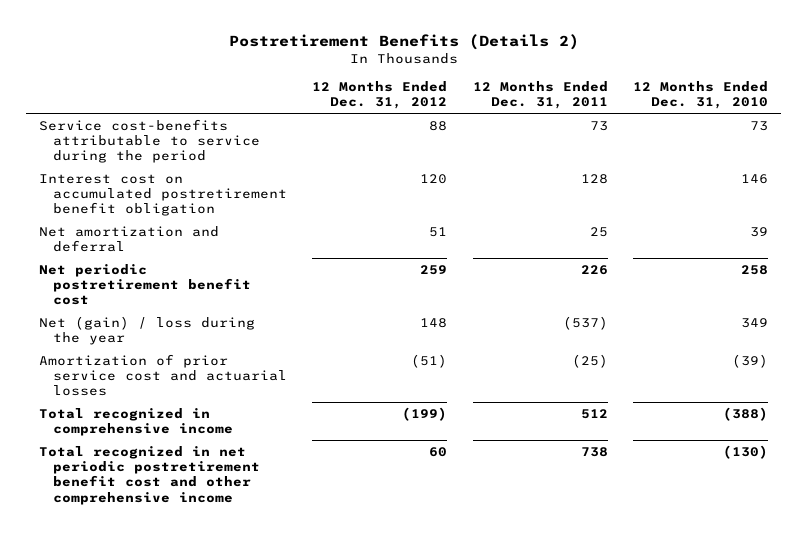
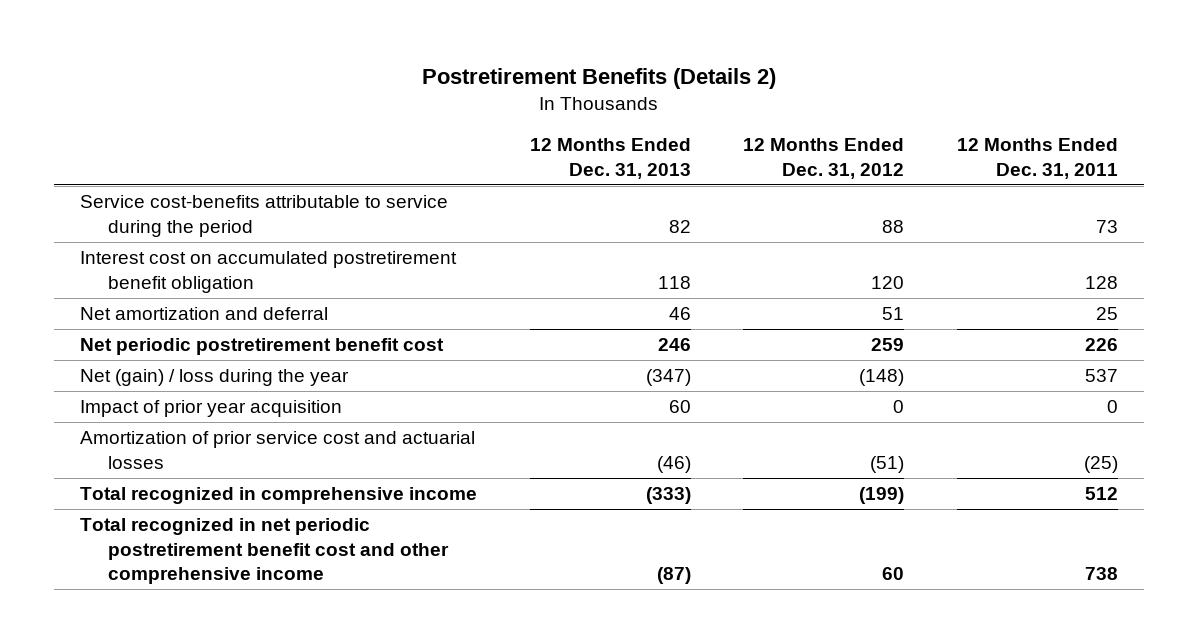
[633,80,769,110] 12 Months Ended Dec. 31, 2010 -> none
none -> [529,138,691,179] 12 Months Ended Dec. 31, 2013
[420,317,448,328] 148 -> [859,369,905,387] (148)
[562,315,608,330] (537) -> [1084,369,1118,383] 537
none -> [80,400,343,418] Impact of prior year acquisition

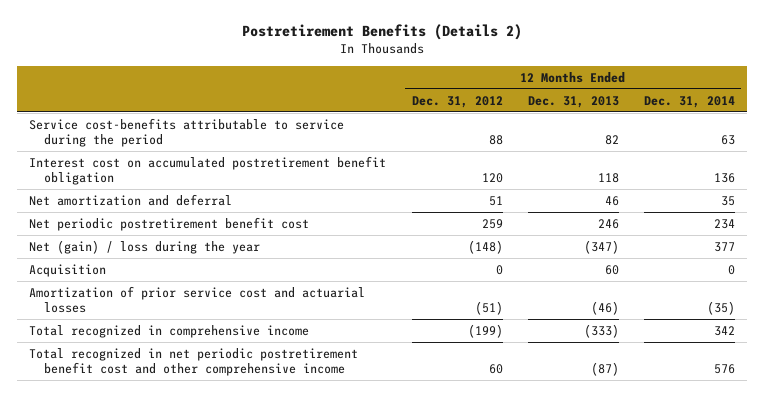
[956,138,1118,179] 12 Months Ended Dec. 31, 2011 -> none
none -> [643,95,735,108] Dec. 31, 2014
[80,400,343,418] Impact of prior year acquisition -> none
none -> [29,263,107,277] Acquisition

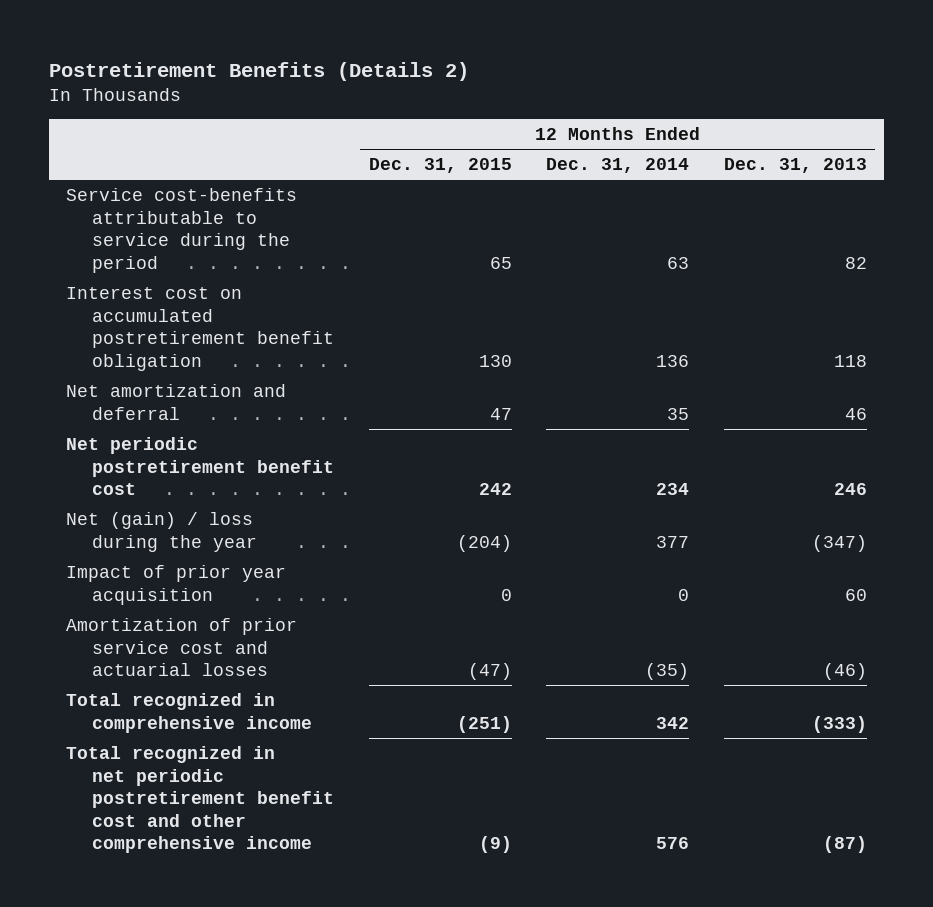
[411,95,503,108] Dec. 31, 2012 -> none
none -> [368,158,512,174] Dec. 31, 2015
[29,263,107,277] Acquisition -> [66,565,287,605] Impact of prior year acquisition

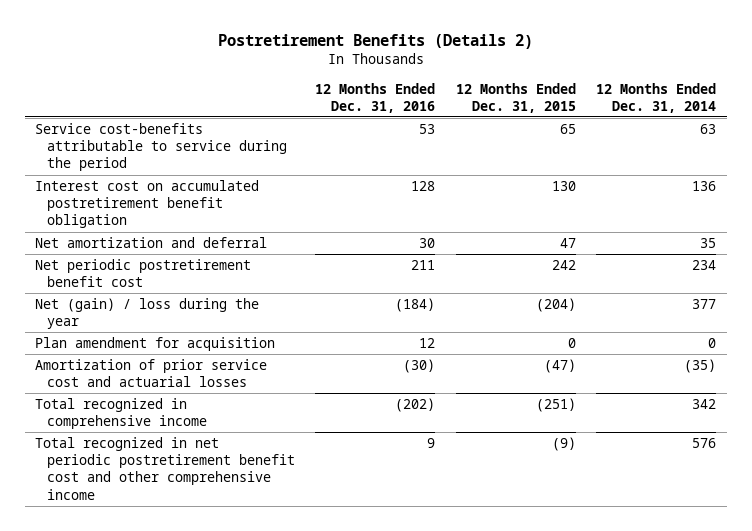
[723,158,867,174] Dec. 31, 2013 -> none
none -> [315,82,436,113] 12 Months Ended Dec. 31, 2016
[66,565,287,605] Impact of prior year acquisition -> none
none -> [35,336,276,351] Plan amendment for acquisition

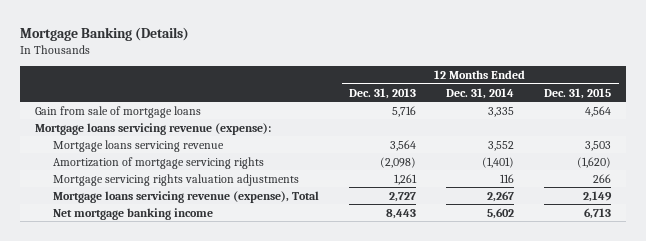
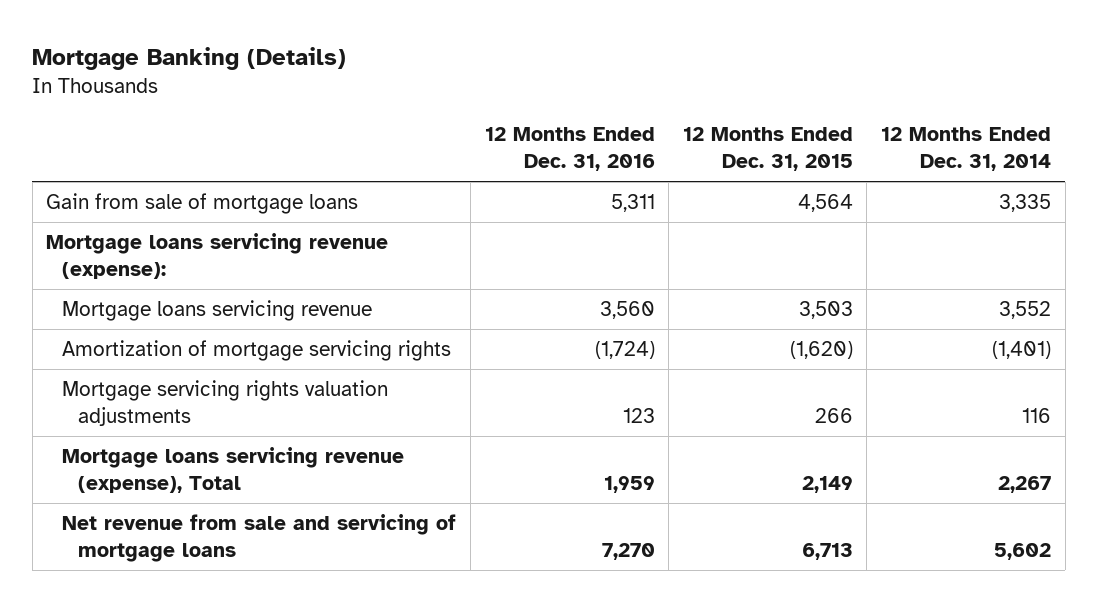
[349,87,417,99] Dec. 31, 2013 -> none
none -> [484,127,655,172] 12 Months Ended Dec. 31, 2016
[53,207,214,220] Net mortgage banking income -> [62,514,457,563] Net revenue from sale and servicing of mortgage loans

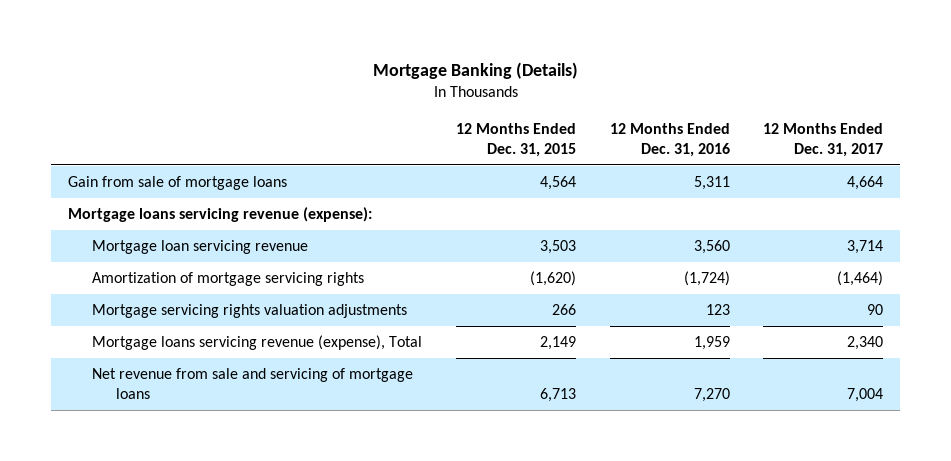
[880,127,1051,172] 12 Months Ended Dec. 31, 2014 -> none
none -> [763,122,884,157] 12 Months Ended Dec. 31, 2017
[62,300,373,322] Mortgage loans servicing revenue -> [92,240,309,255] Mortgage loan servicing revenue

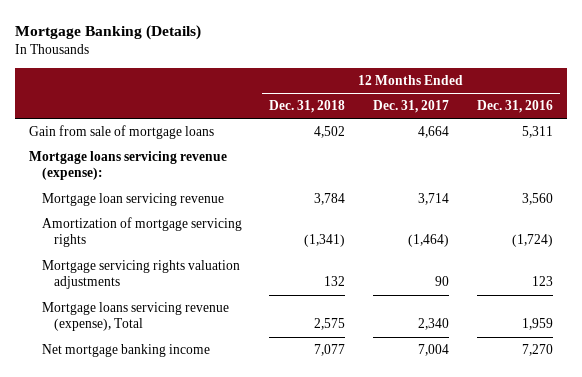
[455,122,576,157] 12 Months Ended Dec. 31, 2015 -> none
none -> [269,100,346,114] Dec. 31, 2018
[92,368,414,400] Net revenue from sale and servicing of mortgage loans -> [41,344,210,358] Net mortgage banking income

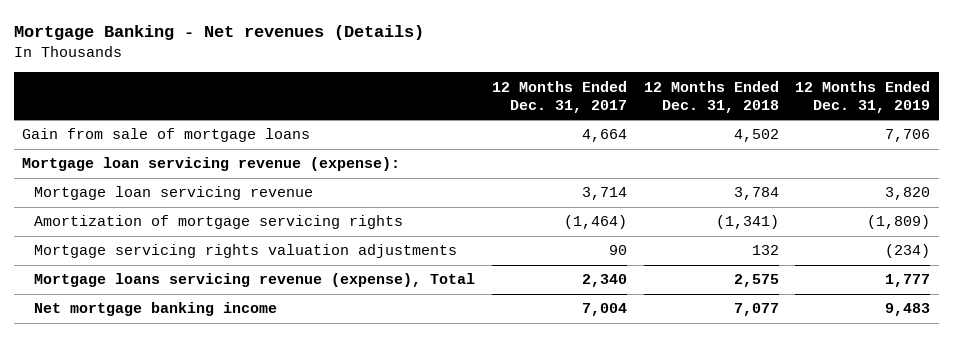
[15,25,202,41] Mortgage Banking (Details) -> [14,25,425,41] Mortgage Banking - Net revenues (Details)
[476,100,553,114] Dec. 31, 2016 -> none
none -> [795,80,931,113] 12 Months Ended Dec. 31, 2019
[29,151,228,181] Mortgage loans servicing revenue (expense): -> [22,157,401,172] Mortgage loan servicing revenue (expense):

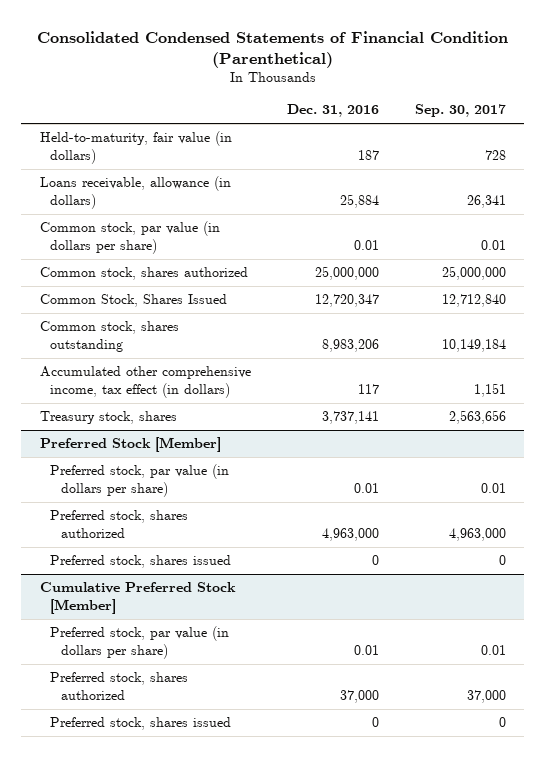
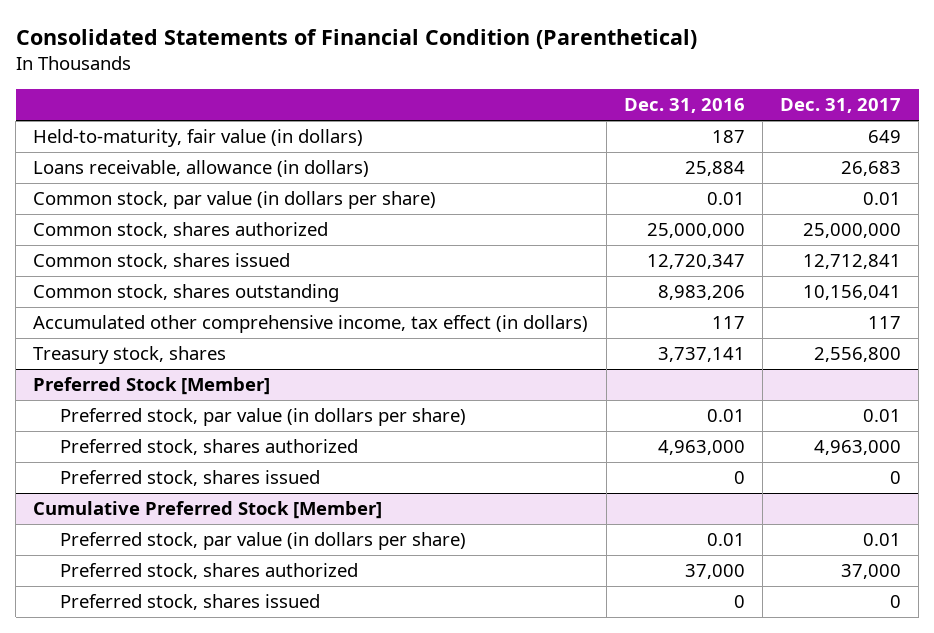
[36,30,508,68] Consolidated Condensed Statements of Financial Condition (Parenthetical) -> [15,28,697,49] Consolidated Statements of Financial Condition (Parenthetical)
[415,104,507,118] Sep. 30, 2017 -> none
none -> [780,98,902,114] Dec. 31, 2017
[39,294,227,308] Common Stock, Shares Issued -> [33,253,291,270] Common stock, shares issued

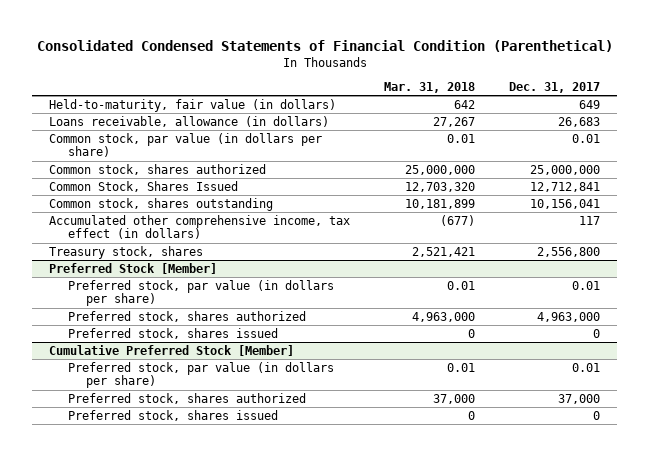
[15,28,697,49] Consolidated Statements of Financial Condition (Parenthetical) -> [36,39,613,52] Consolidated Condensed Statements of Financial Condition (Parenthetical)
[623,98,745,114] Dec. 31, 2016 -> none
none -> [384,82,476,94] Mar. 31, 2018
[33,253,291,270] Common stock, shares issued -> [49,180,239,192] Common Stock, Shares Issued

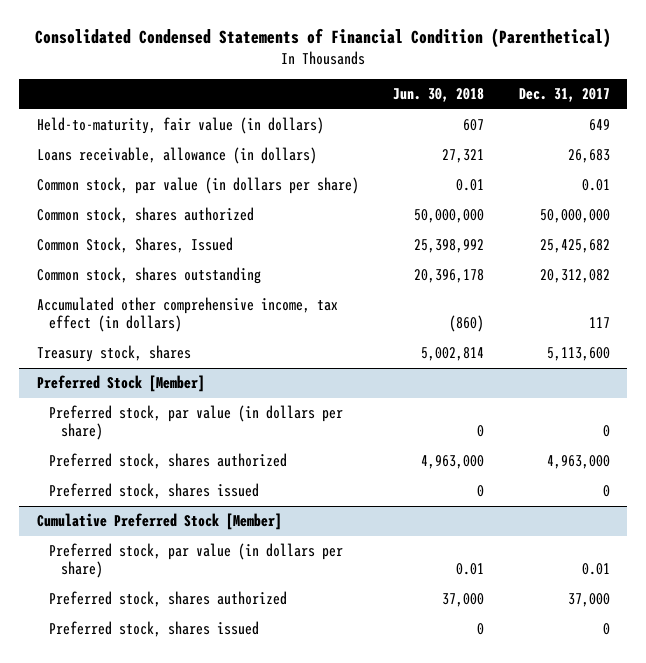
[384,82,476,94] Mar. 31, 2018 -> none
none -> [393,88,485,103] Jun. 30, 2018
[530,164,601,175] 25,000,000 -> [539,209,610,224] 50,000,000
[49,180,239,192] Common Stock, Shares Issued -> [36,237,233,254] Common Stock, Shares, Issued
[530,181,601,192] 12,712,841 -> [539,239,610,254] 25,425,682
[530,198,601,209] 10,156,041 -> [539,269,610,284] 20,312,082
[537,246,601,257] 2,556,800 -> [546,347,610,362] 5,113,600
[572,280,601,290] 0.01 -> [602,425,610,438] 0

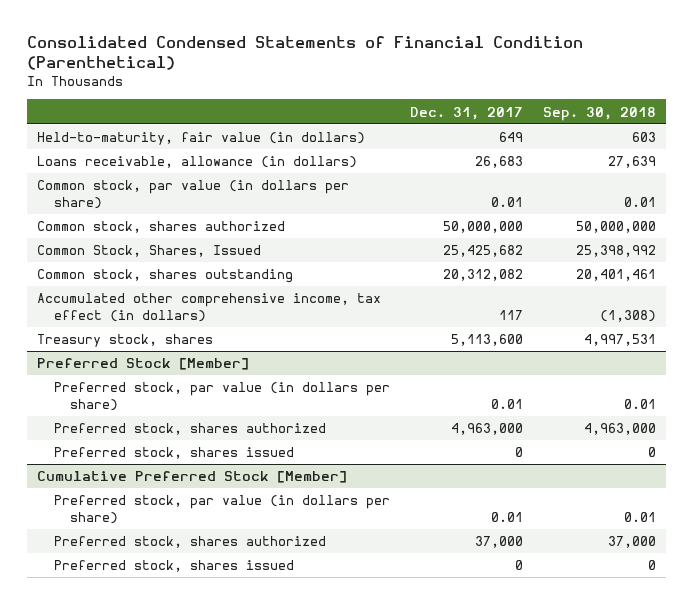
[393,88,485,103] Jun. 30, 2018 -> none
none -> [542,106,656,121] Sep. 30, 2018
[602,425,610,438] 0 -> [490,398,523,409] 0.01

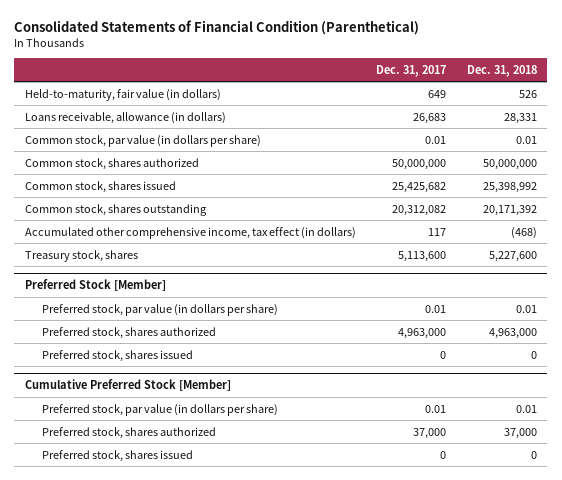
[27,35,584,71] Consolidated Condensed Statements of Financial Condition (Parenthetical) -> [14,19,420,35] Consolidated Statements of Financial Condition (Parenthetical)
[542,106,656,121] Sep. 30, 2018 -> none
none -> [467,64,538,77] Dec. 31, 2018
[37,245,262,258] Common Stock, Shares, Issued -> [24,180,176,193] Common stock, shares issued

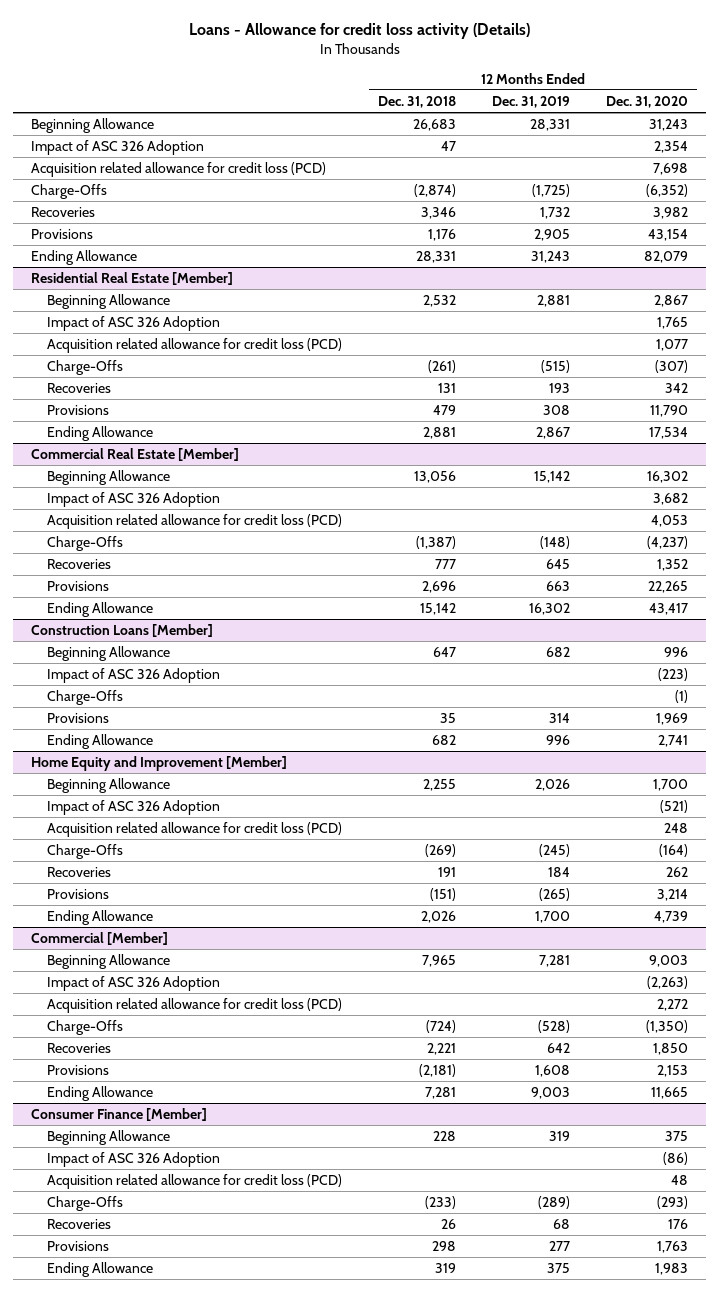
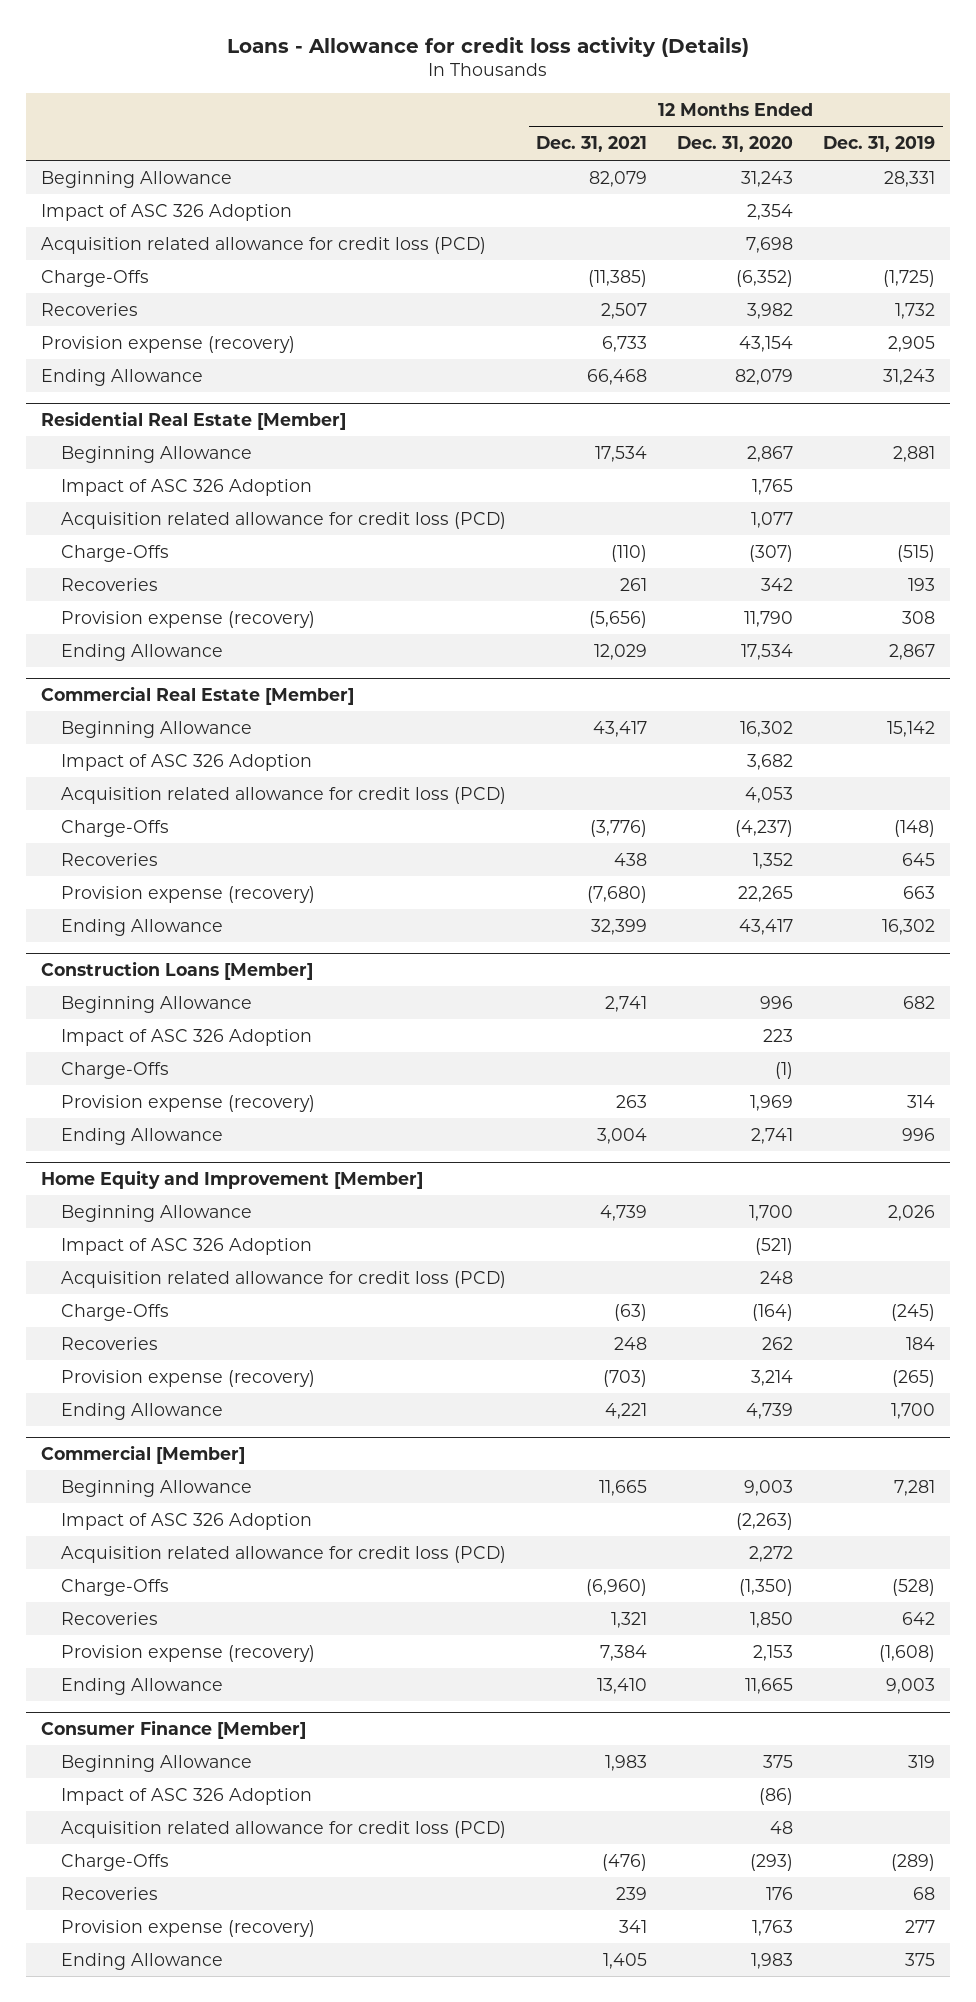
[378,95,457,108] Dec. 31, 2018 -> none
none -> [536,136,648,153] Dec. 31, 2021
[30,229,93,240] Provisions -> [41,335,296,353] Provision expense (recovery)
[47,405,110,416] Provisions -> [61,610,316,628] Provision expense (recovery)
[47,581,110,592] Provisions -> [61,885,316,903] Provision expense (recovery)
[658,668,689,682] (223) -> [763,1028,794,1042] 223
[47,713,110,724] Provisions -> [61,1094,316,1112] Provision expense (recovery)
[47,889,110,900] Provisions -> [61,1369,316,1387] Provision expense (recovery)
[47,1065,110,1076] Provisions -> [61,1644,316,1662] Provision expense (recovery)
[535,1065,571,1078] 1,608 -> [879,1644,936,1662] (1,608)
[47,1241,110,1252] Provisions -> [61,1919,316,1937] Provision expense (recovery)

